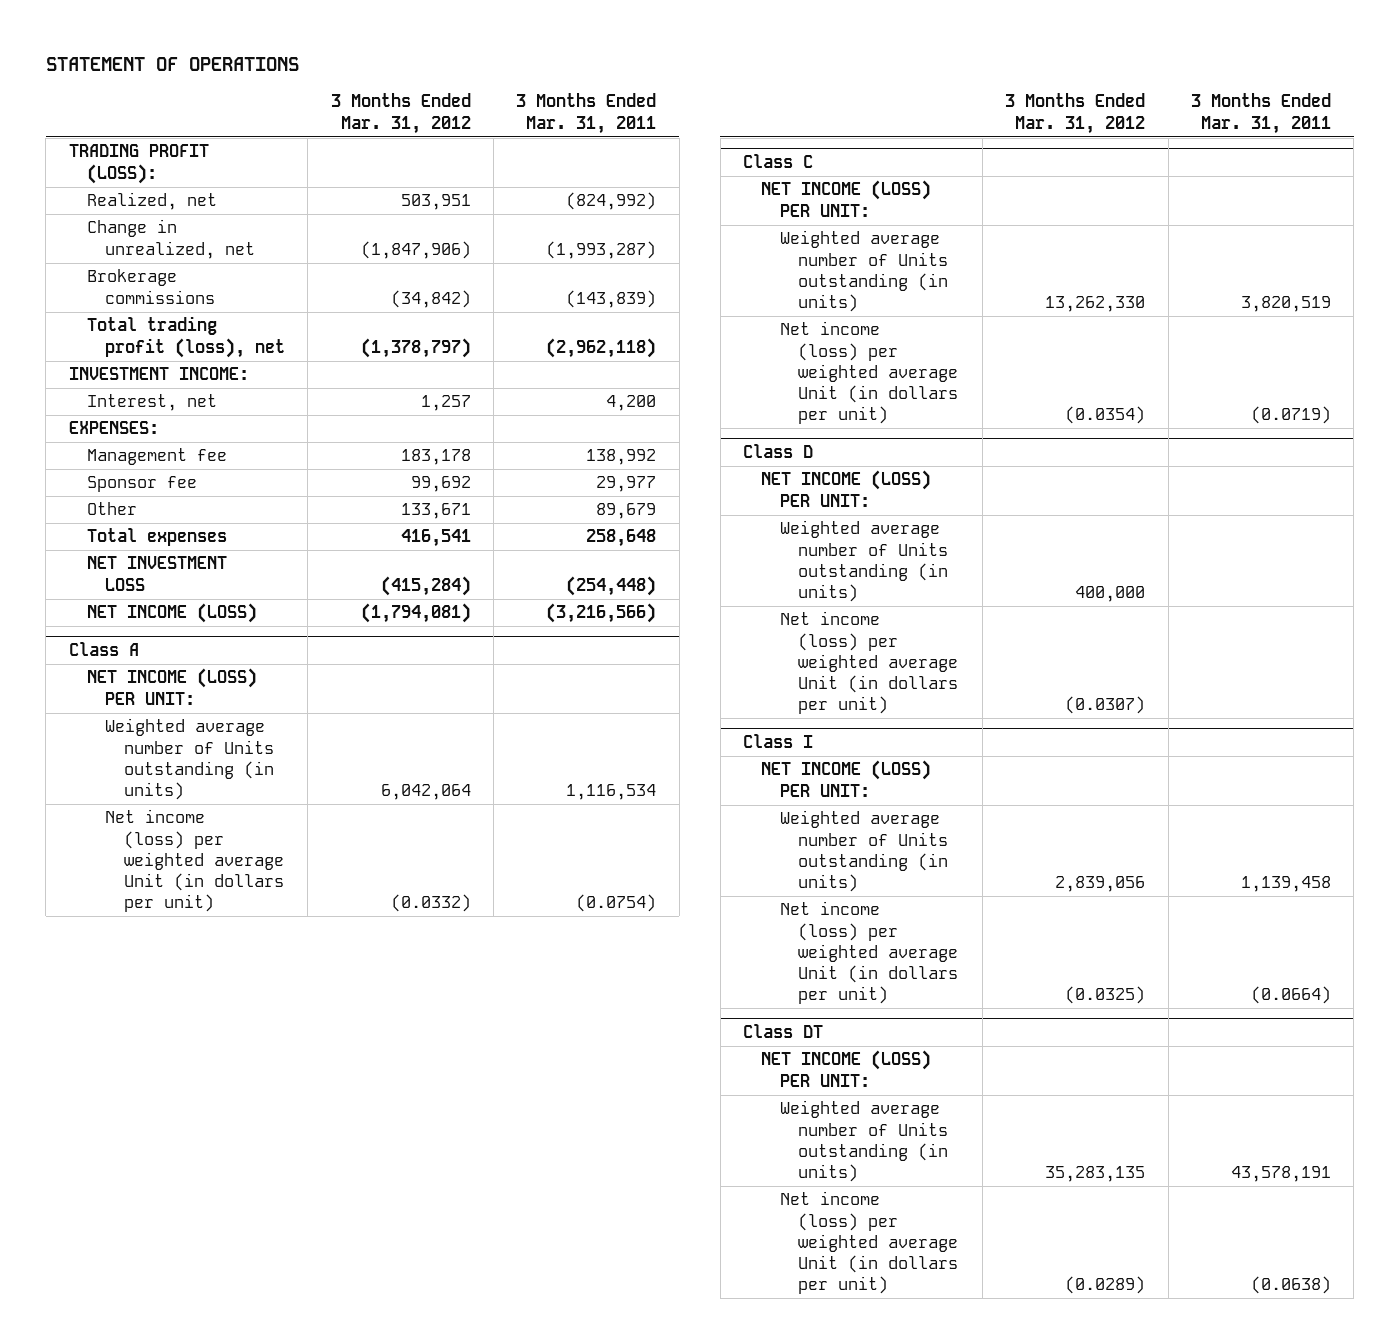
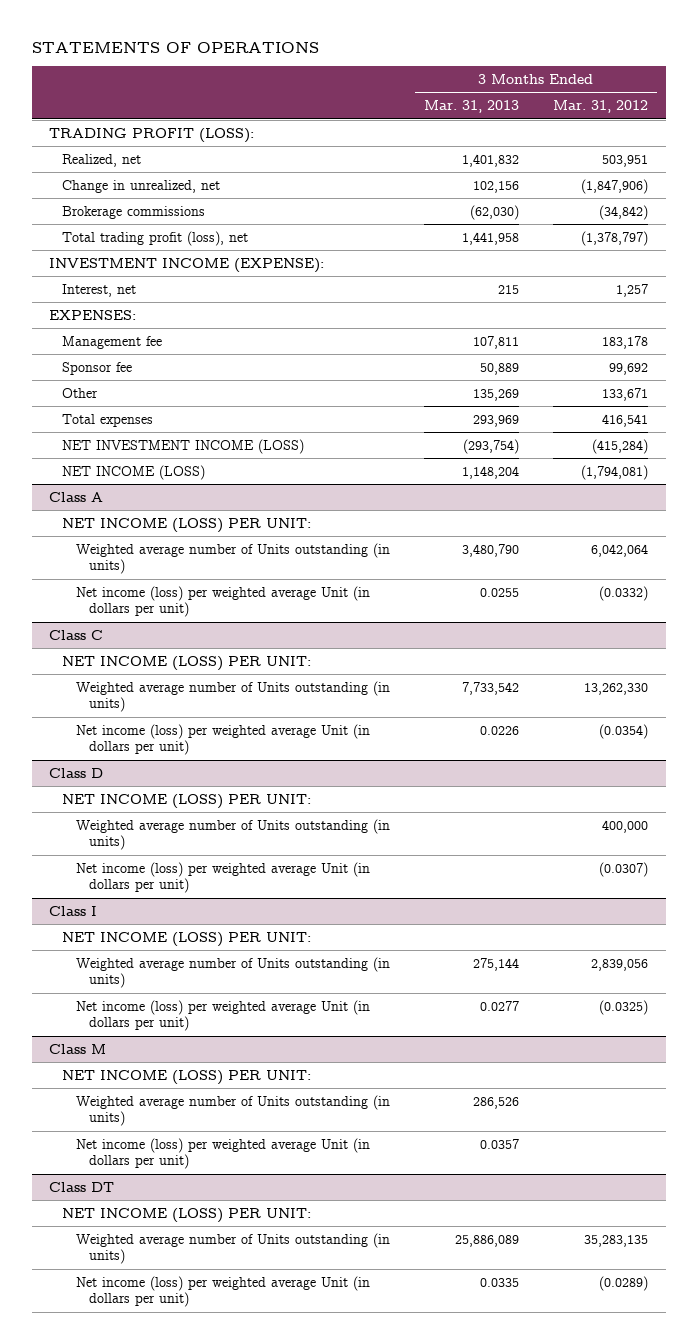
[45,57,299,72] STATEMENT OF OPERATIONS -> [32,41,320,53] STATEMENTS OF OPERATIONS
[516,93,657,134] 3 Months Ended Mar. 31, 2011 -> none
none -> [424,100,520,114] Mar. 31, 2013
[68,367,249,381] INVESTMENT INCOME: -> [49,257,325,273] INVESTMENT INCOME (EXPENSE):
[86,556,227,591] NET INVESTMENT LOSS -> [62,438,305,454] NET INVESTMENT INCOME (LOSS)
none -> [49,1043,107,1054] Class M
none -> [62,1069,312,1085] NET INCOME (LOSS) PER UNIT:
none -> [75,1094,390,1127] Weighted average number of Units outstanding (in units)
none -> [75,1137,370,1170] Net income (loss) per weighted average Unit (in dollars per unit)

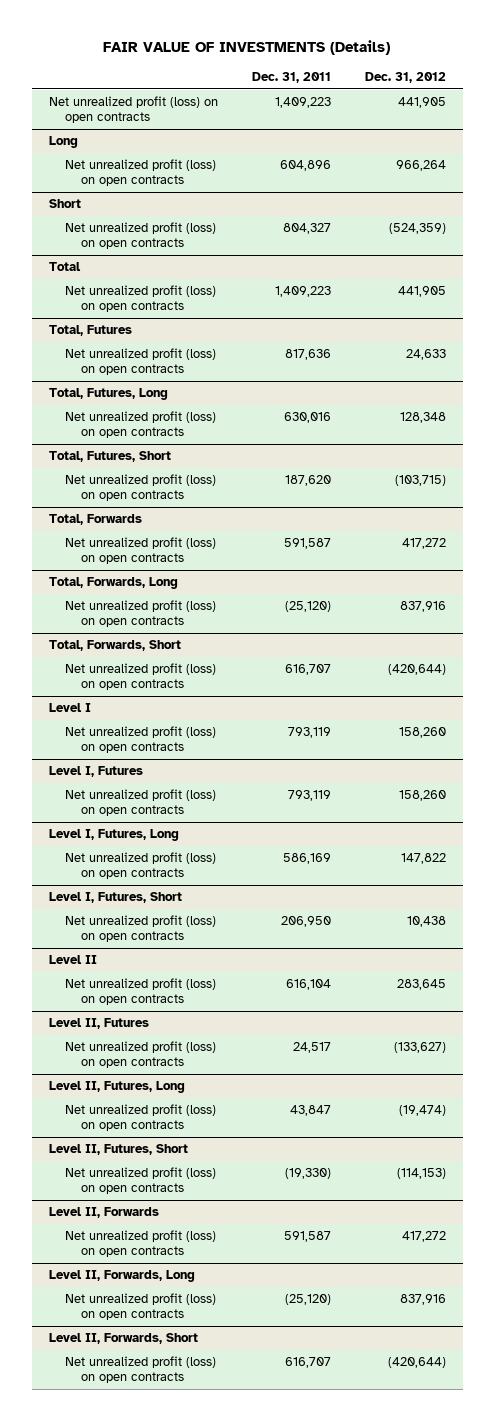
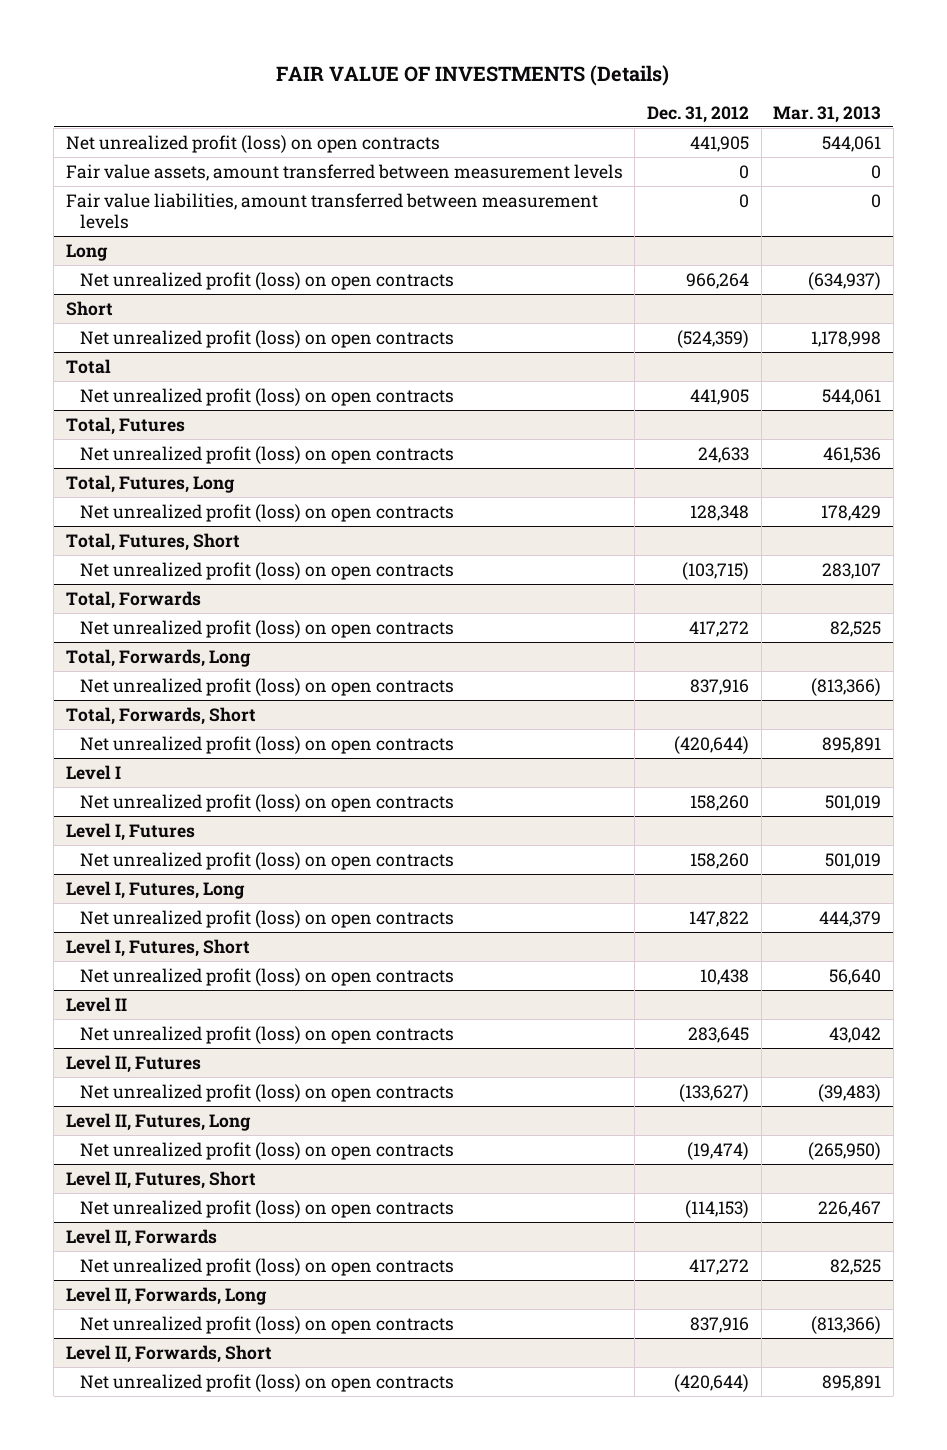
[251,72,331,84] Dec. 31, 2011 -> none
none -> [773,105,882,123] Mar. 31, 2013
none -> [65,163,623,181] Fair value assets, amount transferred between measurement levels
none -> [65,192,598,230] Fair value liabilities, amount transferred between measurement levels

